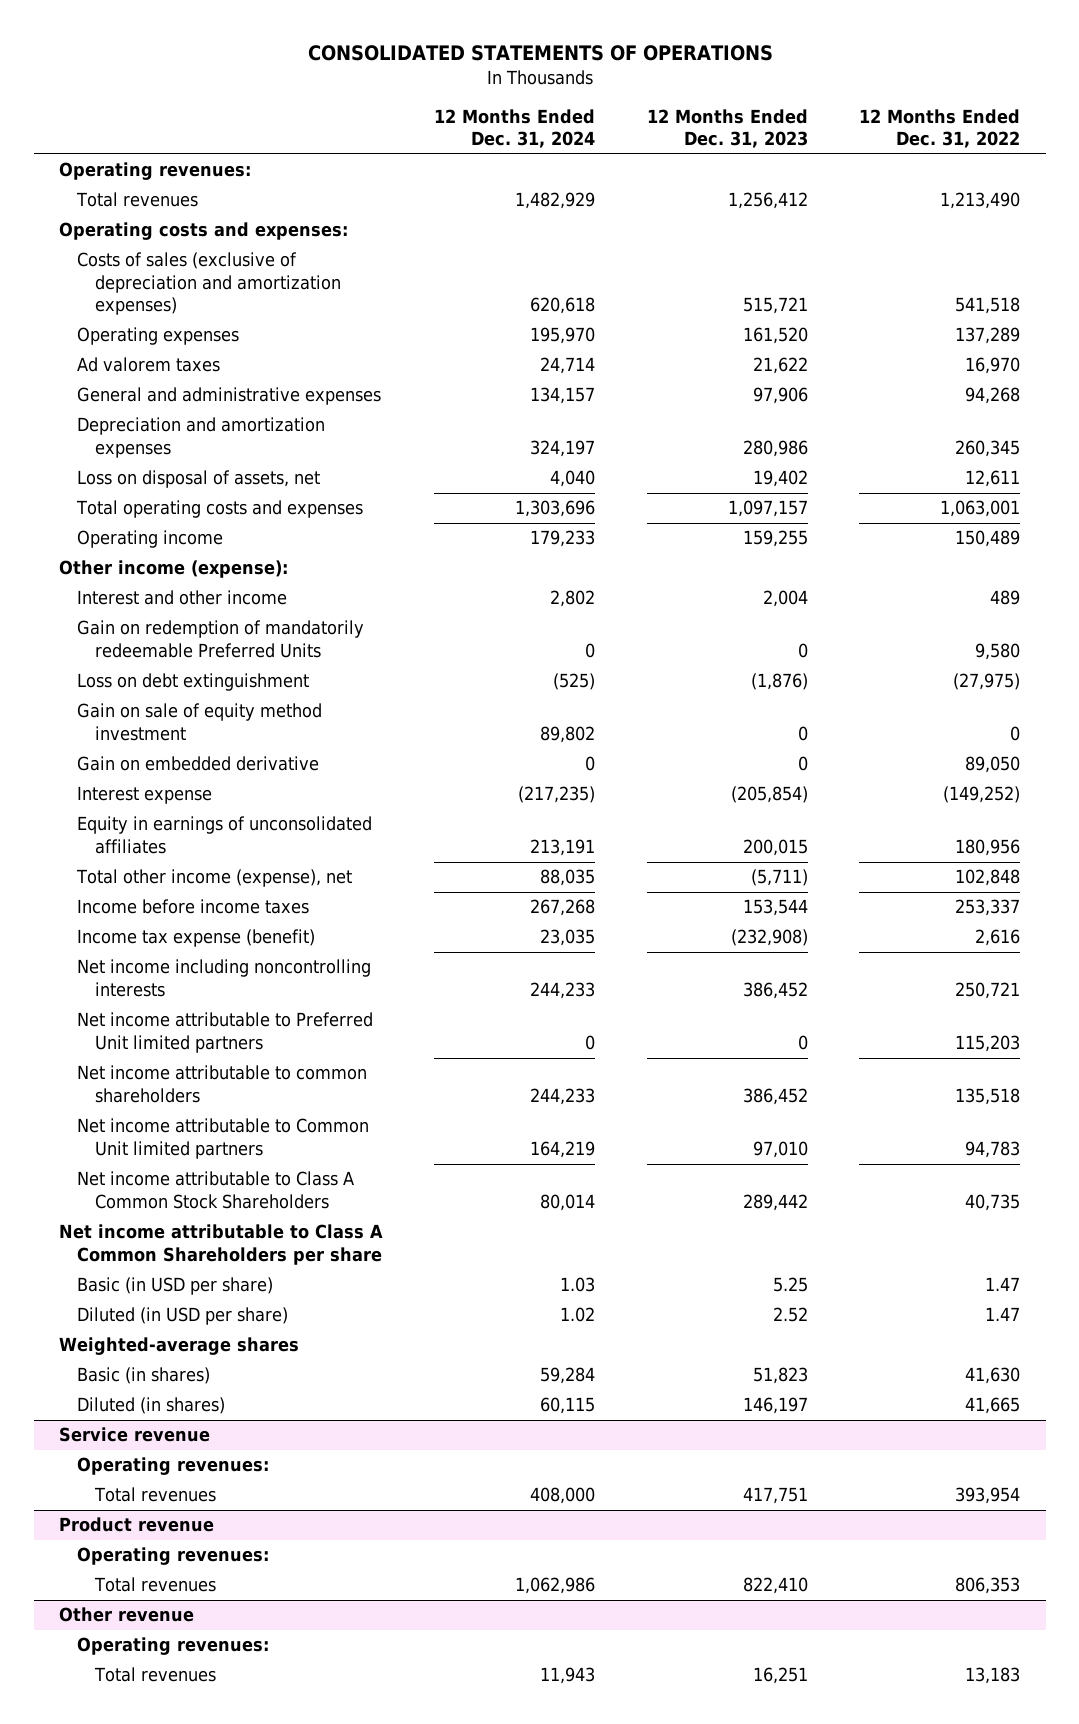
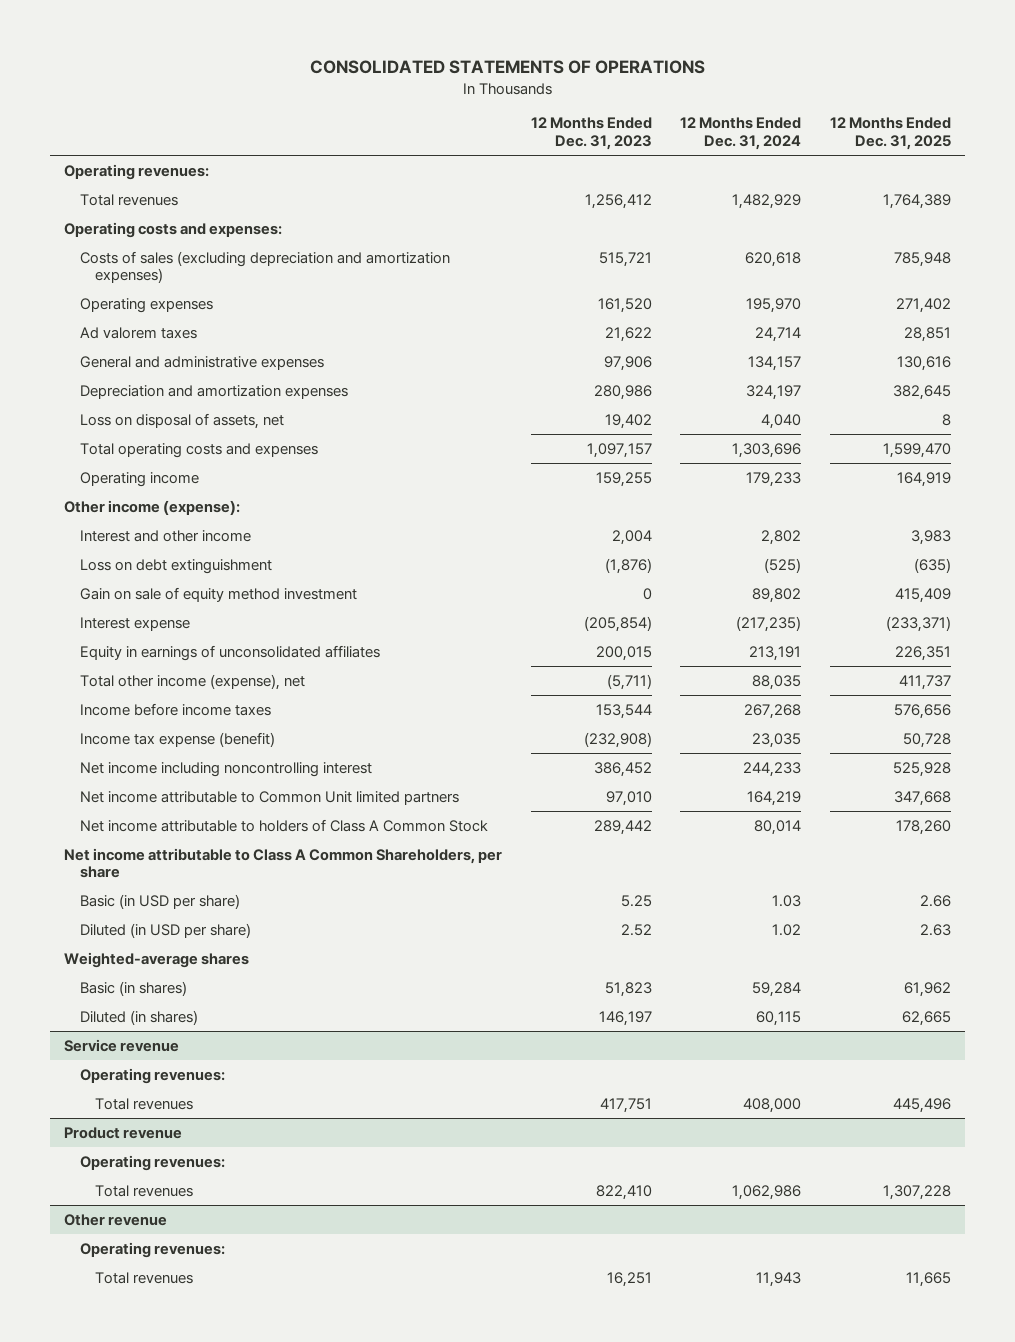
[858,108,1020,148] 12 Months Ended Dec. 31, 2022 -> none
none -> [830,117,952,151] 12 Months Ended Dec. 31, 2025
[76,252,341,316] Costs of sales (exclusive of depreciation and amortization expenses) -> [79,250,450,284] Costs of sales (excluding depreciation and amortization expenses)
[76,620,364,658] Gain on redemption of mandatorily redeemable Preferred Units -> none
[76,756,319,772] Gain on embedded derivative -> none
[76,1012,373,1053] Net income attributable to Preferred Unit limited partners -> none
[76,1065,367,1103] Net income attributable to common shareholders -> none
[76,959,371,997] Net income including noncontrolling interests -> [79,761,372,777] Net income including noncontrolling interest
[76,1171,354,1209] Net income attributable to Class A Common Stock Shareholders -> [79,818,488,832] Net income attributable to holders of Class A Common Stock
[59,1224,384,1265] Net income attributable to Class A Common Shareholders per share -> [63,847,502,879] Net income attributable to Class A Common Shareholders, per share

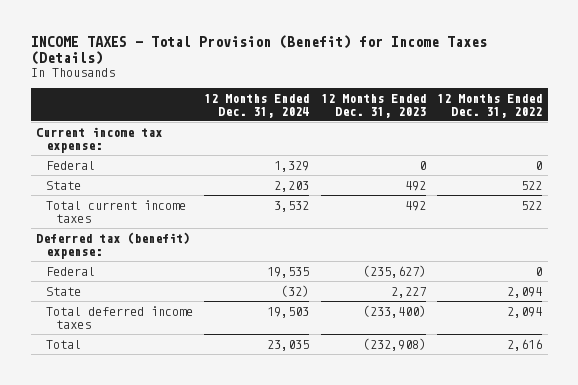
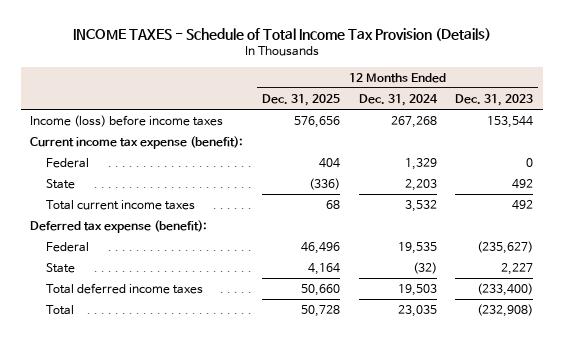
[30,35,487,66] INCOME TAXES - Total Provision (Benefit) for Income Taxes (Details) -> [72,28,491,42] INCOME TAXES - Schedule of Total Income Tax Provision (Details)
[436,93,542,118] 12 Months Ended Dec. 31, 2022 -> none
none -> [261,93,340,106] Dec. 31, 2025
none -> [30,114,224,127] Income (loss) before income taxes
[36,126,163,153] Current income tax expense: -> [30,135,244,149] Current income tax expense (benefit):
[36,231,191,259] Deferred tax (benefit) expense: -> [30,219,208,233] Deferred tax expense (benefit):

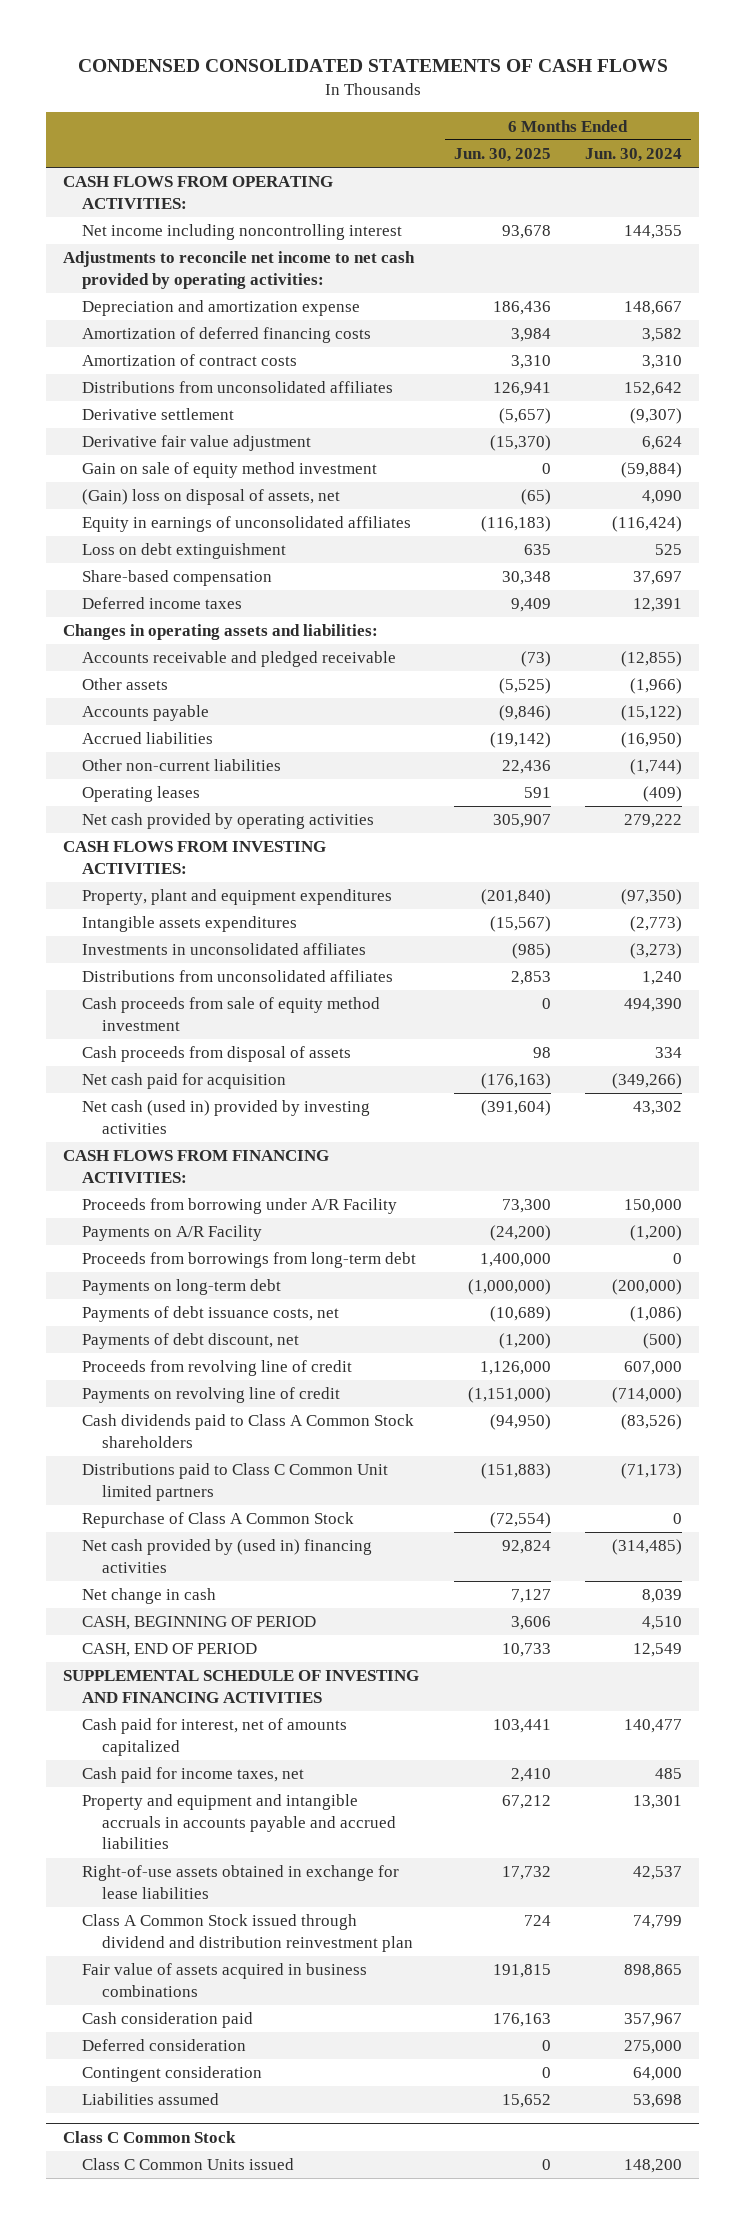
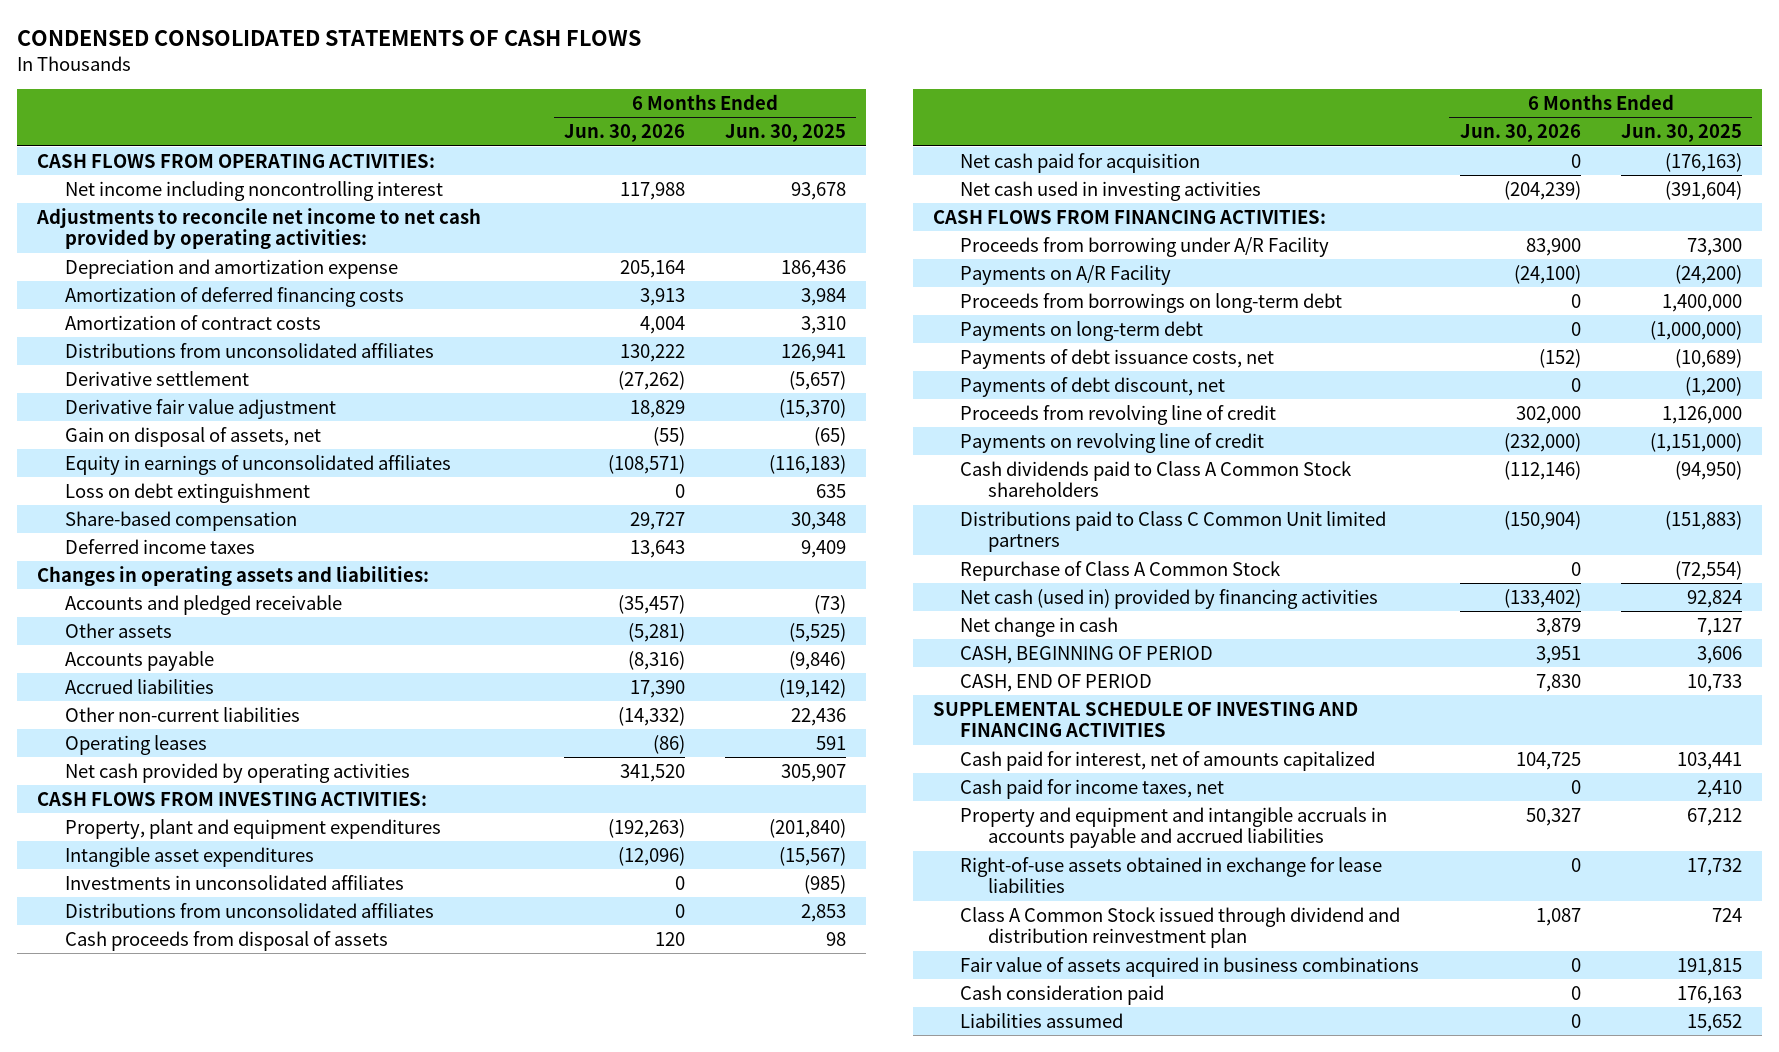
[585,148,683,163] Jun. 30, 2024 -> none
none -> [563,124,685,143] Jun. 30, 2026
[82,462,378,479] Gain on sale of equity method investment -> none
[82,489,341,506] (Gain) loss on disposal of assets, net -> [64,426,321,447] Gain on disposal of assets, net
[82,651,397,668] Accounts receivable and pledged receivable -> [64,594,342,615] Accounts and pledged receivable
[82,916,298,933] Intangible assets expenditures -> [64,846,314,867] Intangible asset expenditures
[82,997,381,1031] Cash proceeds from sale of equity method investment -> none
[82,1100,371,1134] Net cash (used in) provided by investing activities -> [960,180,1262,201] Net cash used in investing activities
[82,1252,417,1269] Proceeds from borrowings from long-term debt -> [960,292,1343,313] Proceeds from borrowings on long-term debt
[82,1539,373,1573] Net cash provided by (used in) financing activities -> [960,588,1379,609] Net cash (used in) provided by financing activities
[82,2039,247,2052] Deferred consideration -> none
[82,2066,263,2083] Contingent consideration -> none
[62,2131,236,2144] Class C Common Stock -> none
[82,2158,295,2171] Class C Common Units issued -> none

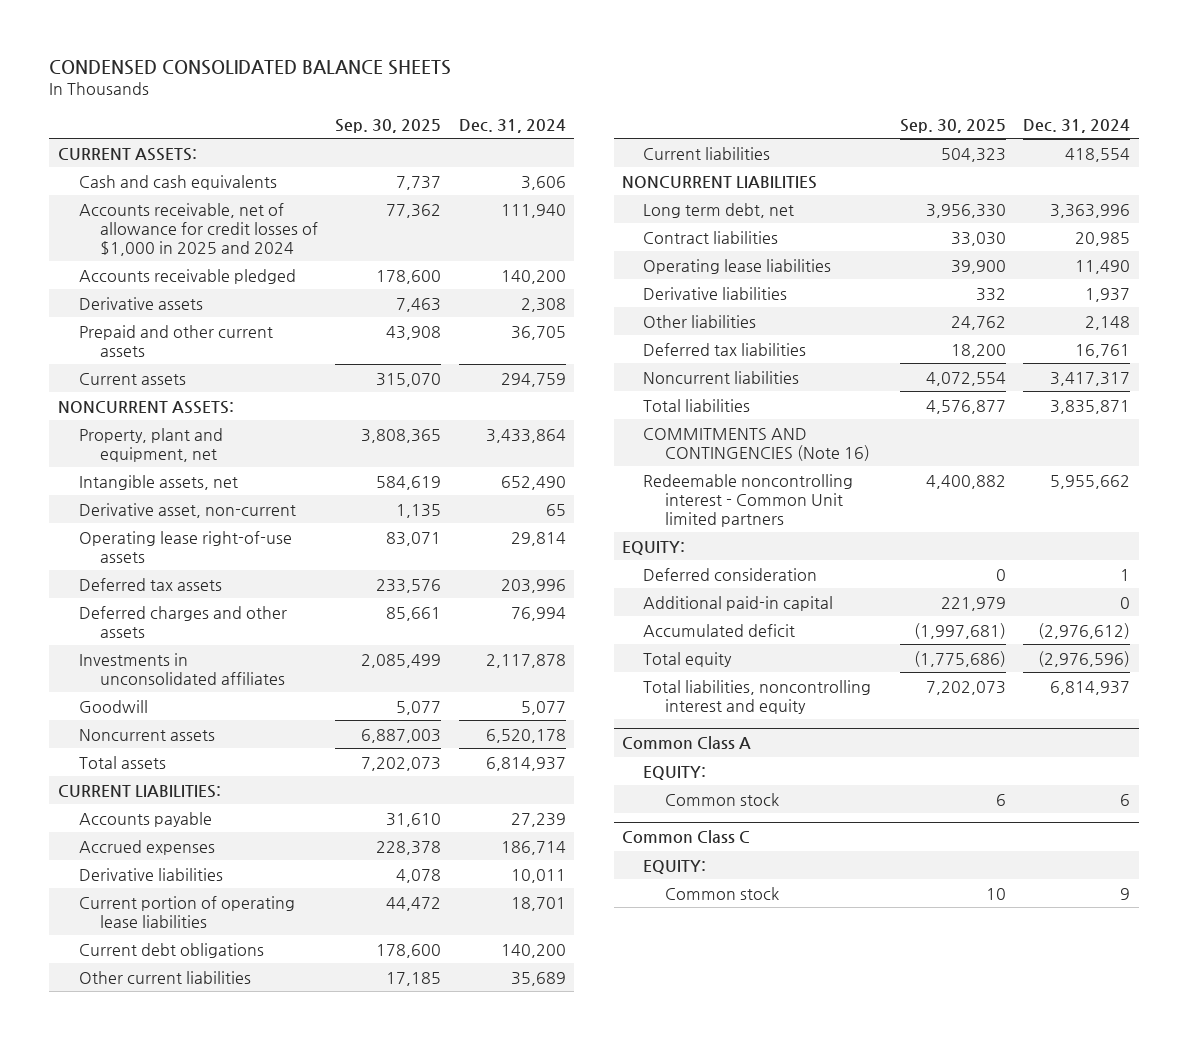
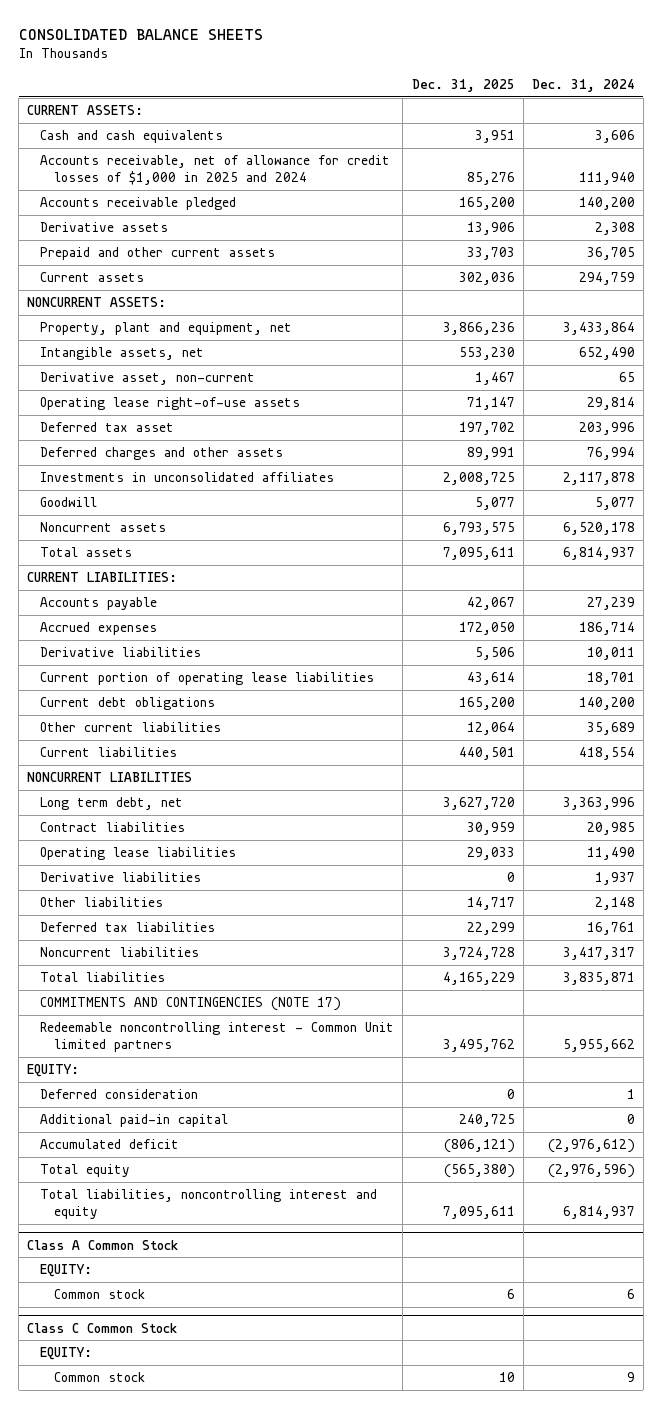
[48,60,451,76] CONDENSED CONSOLIDATED BALANCE SHEETS -> [18,28,263,40] CONSOLIDATED BALANCE SHEETS
[335,118,442,133] Sep. 30, 2025 -> none
none -> [411,79,515,93] Dec. 31, 2025
[78,577,222,591] Deferred tax assets -> [40,422,175,433] Deferred tax asset
[643,427,870,461] COMMITMENTS AND CONTINGENCIES (Note 16) -> [40,997,342,1012] COMMITMENTS AND CONTINGENCIES (NOTE 17)
[622,736,752,750] Common Class A -> [27,1239,179,1250] Class A Common Stock
[622,830,751,844] Common Class C -> [27,1322,178,1333] Class C Common Stock

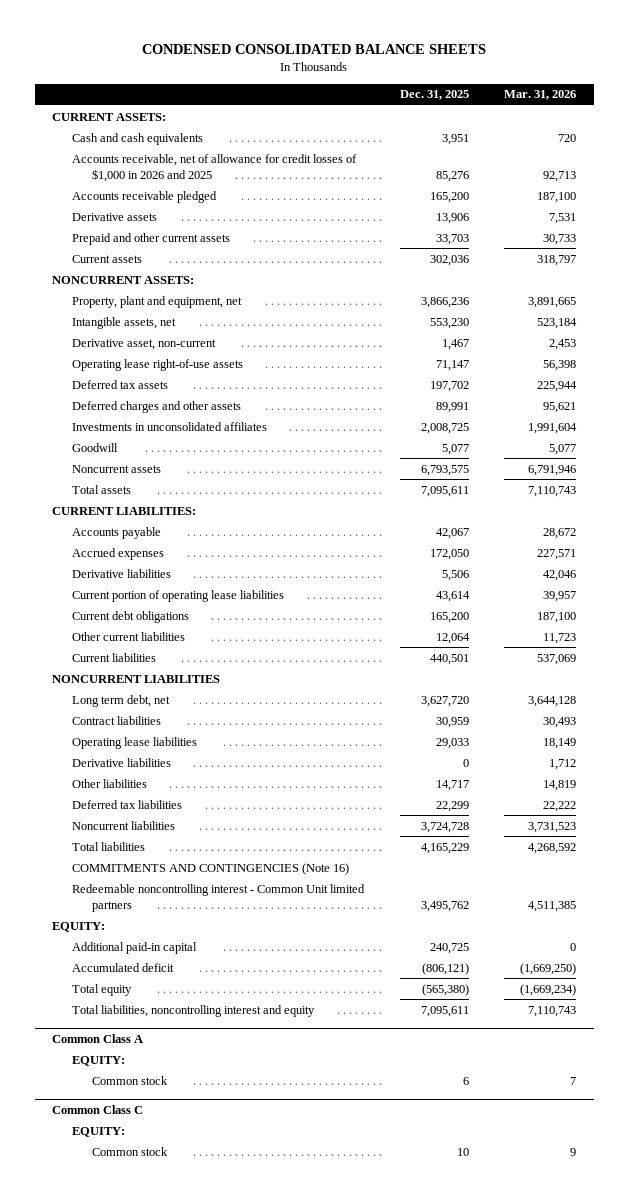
[18,28,263,40] CONSOLIDATED BALANCE SHEETS -> [142,44,487,55] CONDENSED CONSOLIDATED BALANCE SHEETS
[531,79,635,93] Dec. 31, 2024 -> none
none -> [503,90,576,101] Mar. 31, 2026
[40,155,391,186] Accounts receivable, net of allowance for credit losses of $1,000 in 2025 and 2024 -> [72,153,358,182] Accounts receivable, net of allowance for credit losses of $1,000 in 2026 and 2025
[40,422,175,433] Deferred tax asset -> [72,379,169,389] Deferred tax assets
[40,997,342,1012] COMMITMENTS AND CONTINGENCIES (NOTE 17) -> [72,862,350,875] COMMITMENTS AND CONTINGENCIES (Note 16)
[40,1089,199,1100] Deferred consideration -> none
[27,1239,179,1250] Class A Common Stock -> [52,1033,144,1043] Common Class A
[27,1322,178,1333] Class C Common Stock -> [52,1104,144,1114] Common Class C

